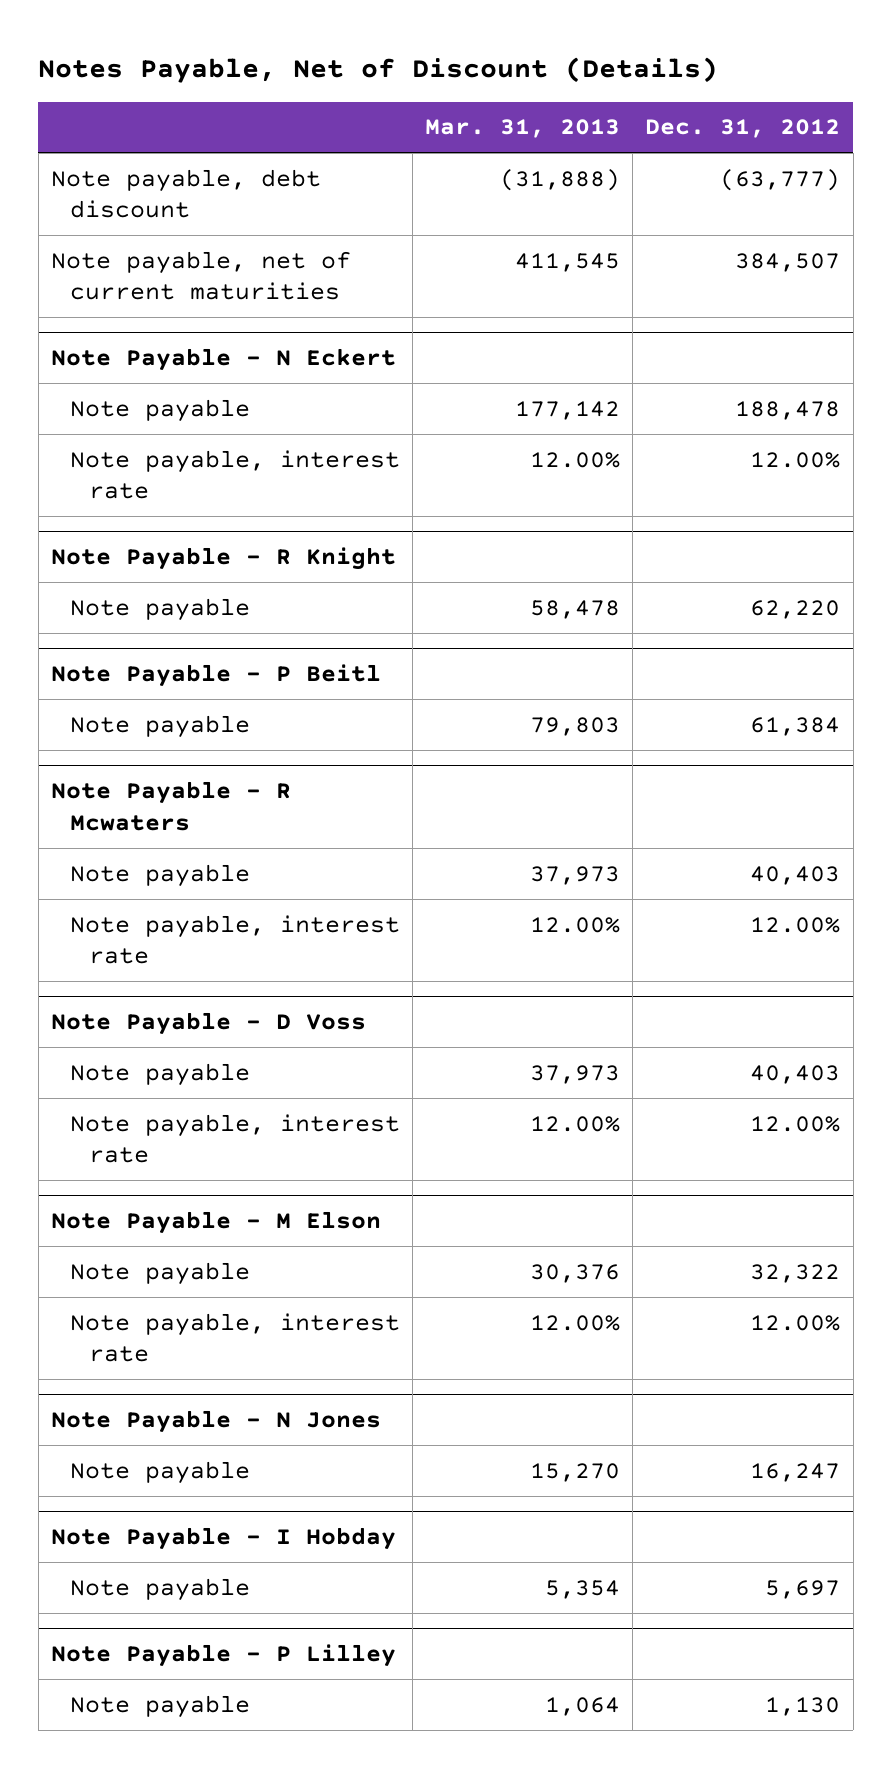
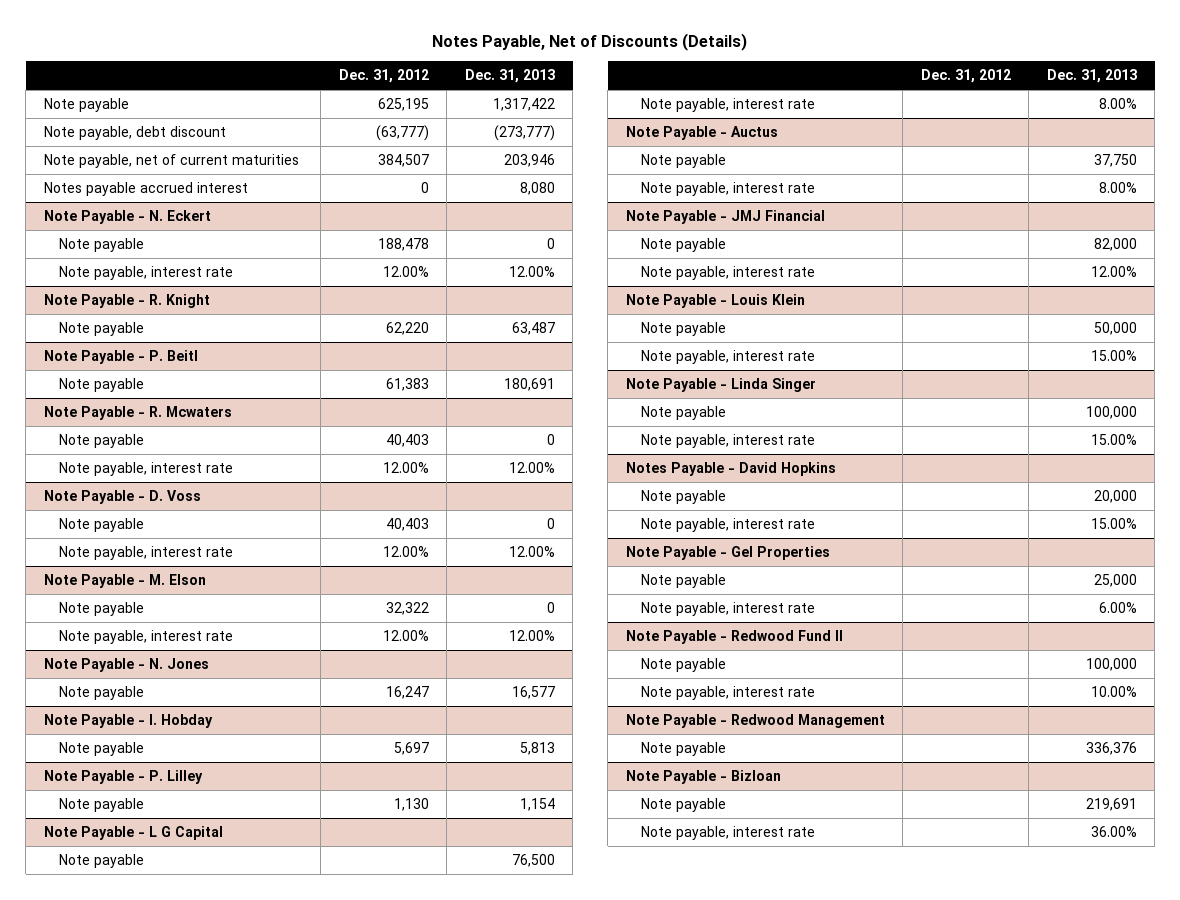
[38,56,719,83] Notes Payable, Net of Discount (Details) -> [432,33,748,52] Notes Payable, Net of Discounts (Details)
[425,119,621,139] Mar. 31, 2013 -> none
none -> [464,69,555,84] Dec. 31, 2013
none -> [43,97,129,112] Note payable
none -> [43,181,248,196] Notes payable accrued interest
[50,348,396,372] Note Payable - N Eckert -> [43,209,211,224] Note Payable - N. Eckert
[50,547,396,571] Note Payable - R Knight -> [43,293,210,308] Note Payable - R. Knight
[50,664,381,688] Note Payable - P Beitl -> [43,349,198,364] Note Payable - P. Beitl
[750,716,841,736] 61,384 -> [385,377,429,391] 61,383
[50,781,291,831] Note Payable - R Mcwaters -> [43,405,232,420] Note Payable - R. Mcwaters
[50,1012,366,1036] Note Payable - D Voss -> [43,489,201,504] Note Payable - D. Voss
[50,1211,381,1235] Note Payable - M Elson -> [43,573,206,588] Note Payable - M. Elson
[50,1410,381,1434] Note Payable - N Jones -> [43,657,209,672] Note Payable - N. Jones
[50,1527,396,1551] Note Payable - I Hobday -> [43,713,213,728] Note Payable - I. Hobday
[50,1644,396,1668] Note Payable - P Lilley -> [43,769,203,784] Note Payable - P. Lilley
none -> [43,825,223,840] Note Payable - L G Capital
none -> [59,853,145,868] Note payable
none -> [641,97,816,112] Note payable, interest rate
none -> [625,125,778,140] Note Payable - Auctus
none -> [641,153,727,168] Note payable
none -> [641,181,816,196] Note payable, interest rate
none -> [625,209,825,224] Note Payable - JMJ Financial
none -> [641,237,727,252] Note payable
none -> [641,265,816,280] Note payable, interest rate
none -> [625,293,805,308] Note Payable - Louis Klein
none -> [641,321,727,336] Note payable
none -> [641,349,816,364] Note payable, interest rate
none -> [625,377,816,392] Note Payable - Linda Singer
none -> [641,405,727,420] Note payable
none -> [641,433,816,448] Note payable, interest rate
none -> [625,461,836,476] Notes Payable - David Hopkins
none -> [641,489,727,504] Note payable
none -> [641,517,816,532] Note payable, interest rate
none -> [625,545,830,560] Note Payable - Gel Properties
none -> [641,573,727,588] Note payable
none -> [641,601,816,616] Note payable, interest rate
none -> [625,629,843,644] Note Payable - Redwood Fund II
none -> [641,657,727,672] Note payable
none -> [641,685,816,700] Note payable, interest rate
none -> [625,713,885,728] Note Payable - Redwood Management
none -> [641,741,727,756] Note payable
none -> [625,769,781,784] Note Payable - Bizloan
none -> [641,797,727,812] Note payable
none -> [641,825,816,840] Note payable, interest rate

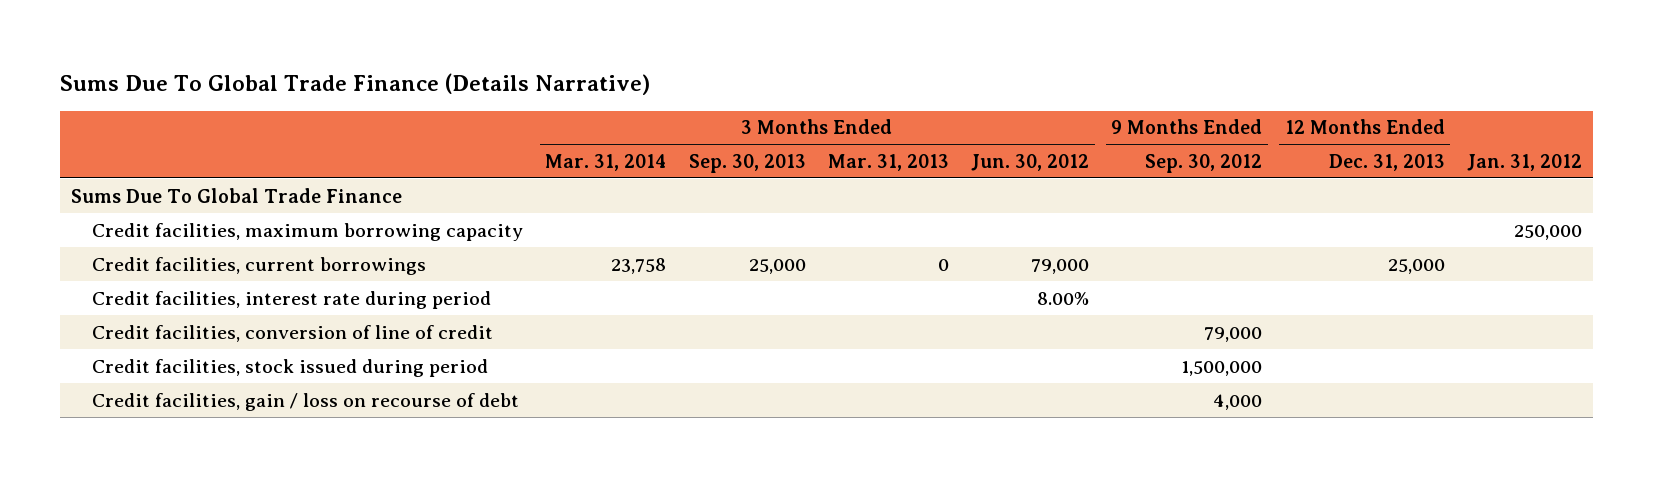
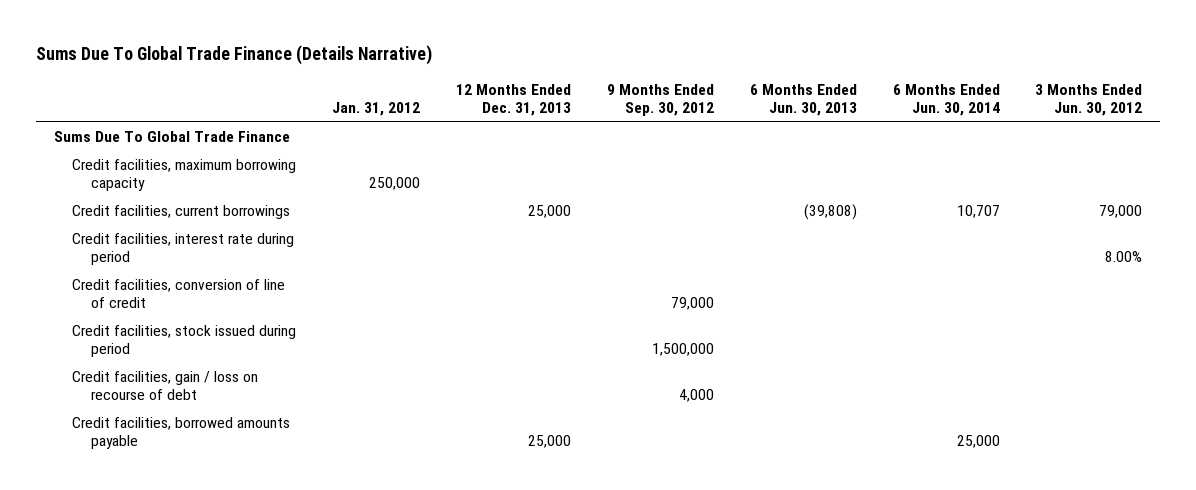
[545,153,667,171] Mar. 31, 2014 -> none
[688,153,806,173] Sep. 30, 2013 -> none
[827,153,949,171] Mar. 31, 2013 -> none
none -> [749,83,857,116] 6 Months Ended Jun. 30, 2013
none -> [892,83,1000,116] 6 Months Ended Jun. 30, 2014
none -> [72,416,291,449] Credit facilities, borrowed amounts payable

